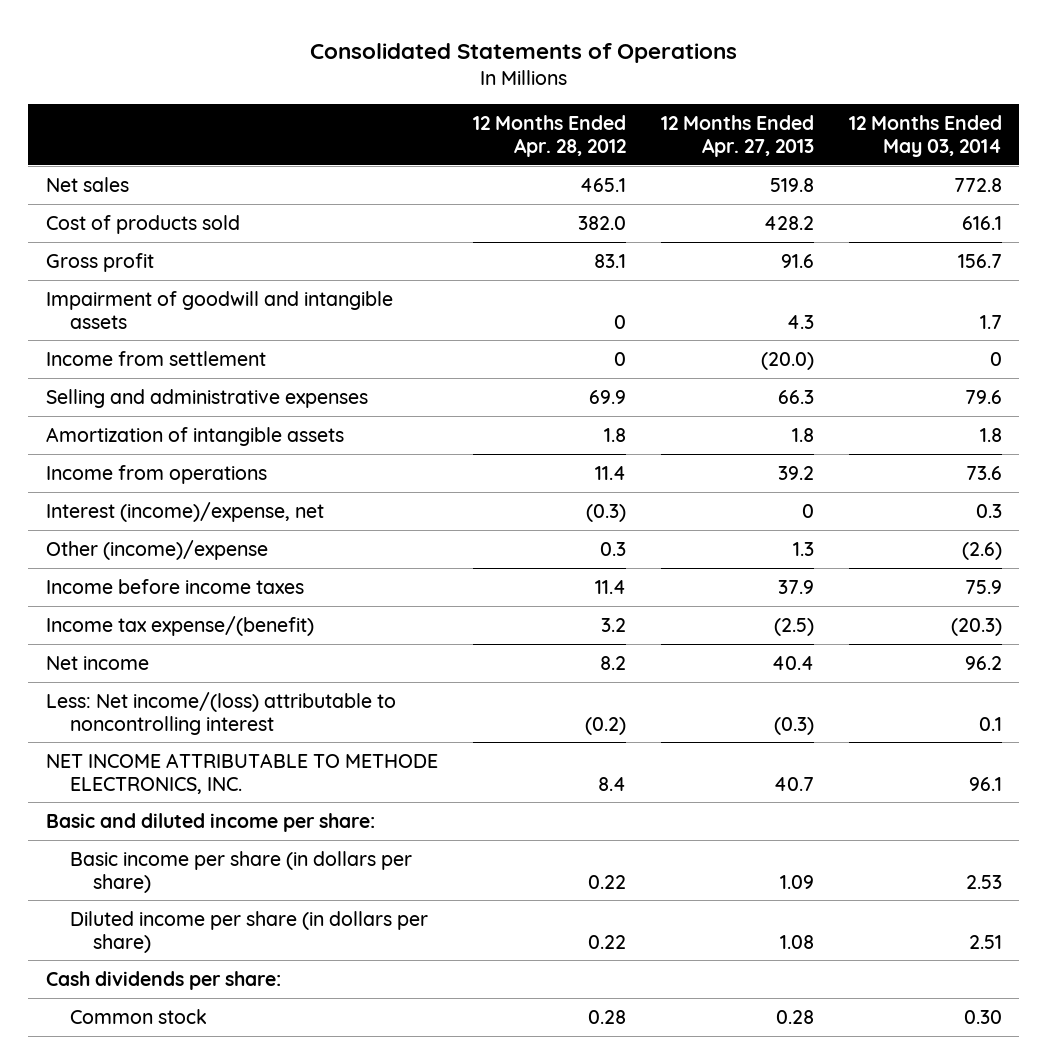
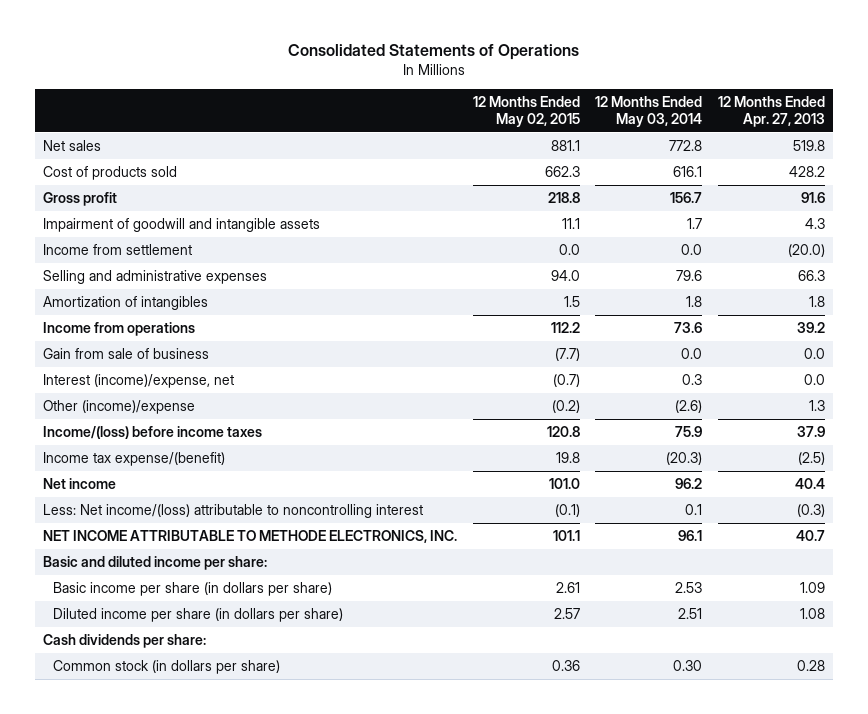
[472,115,626,157] 12 Months Ended Apr. 28, 2012 -> none
none -> [472,96,580,127] 12 Months Ended May 02, 2015
[989,351,1002,366] 0 -> [681,244,703,256] 0.0
[45,426,344,446] Amortization of intangible assets -> [42,296,208,311] Amortization of intangibles
none -> [42,348,209,360] Gain from sale of business
[801,503,814,518] 0 -> [804,374,826,386] 0.0
[45,578,304,594] Income before income taxes -> [42,426,262,440] Income/(loss) before income taxes
[69,1008,207,1024] Common stock -> [52,660,280,675] Common stock (in dollars per share)

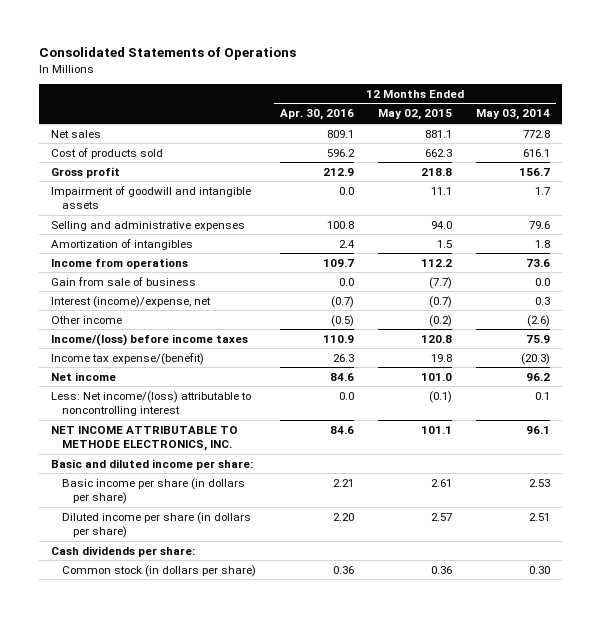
[718,96,826,127] 12 Months Ended Apr. 27, 2013 -> none
none -> [280,109,355,121] Apr. 30, 2016
[42,244,192,256] Income from settlement -> none
[42,400,195,415] Other (income)/expense -> [51,315,123,324] Other income

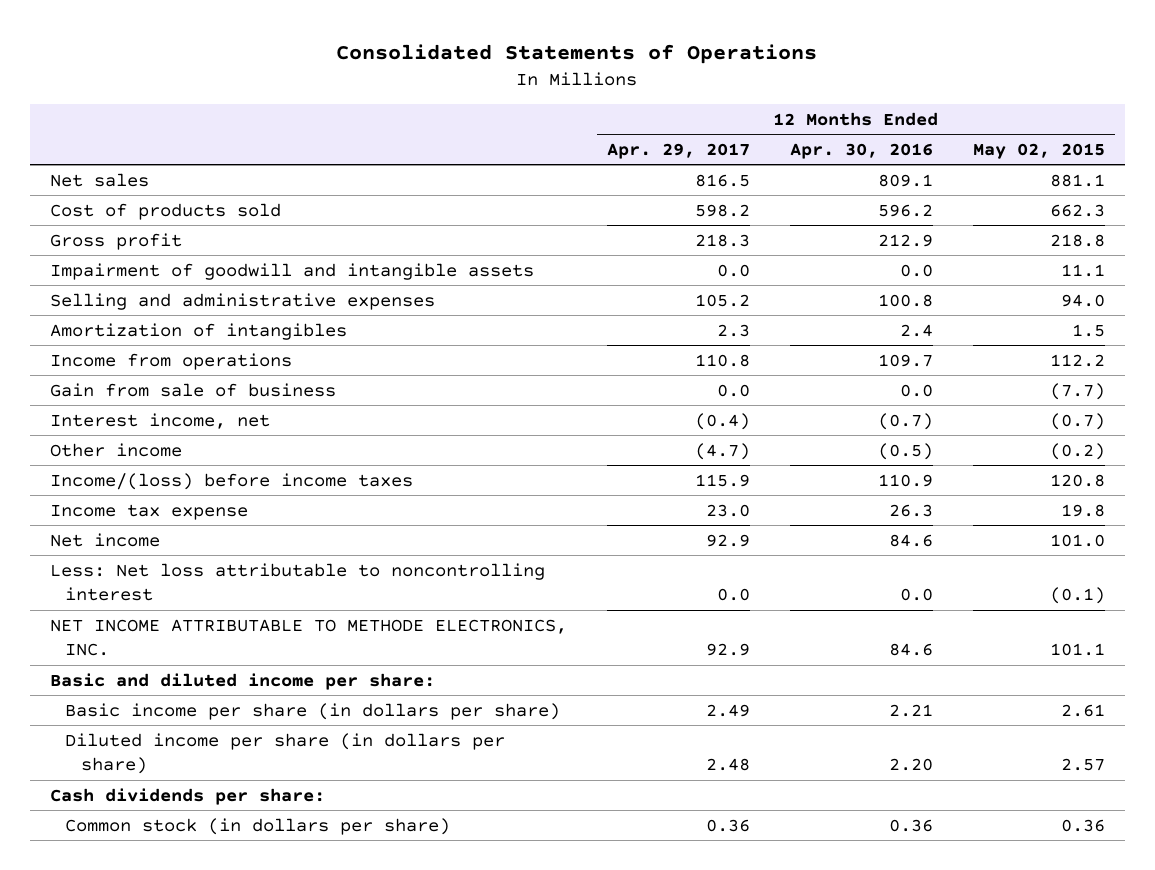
[476,109,551,121] May 03, 2014 -> none
none -> [606,142,750,159] Apr. 29, 2017
[51,295,212,308] Interest (income)/expense, net -> [49,412,270,429] Interest income, net
[51,352,205,365] Income tax expense/(benefit) -> [49,503,248,520] Income tax expense
[51,390,252,417] Less: Net income/(loss) attributable to noncontrolling interest -> [49,562,545,602] Less: Net loss attributable to noncontrolling interest

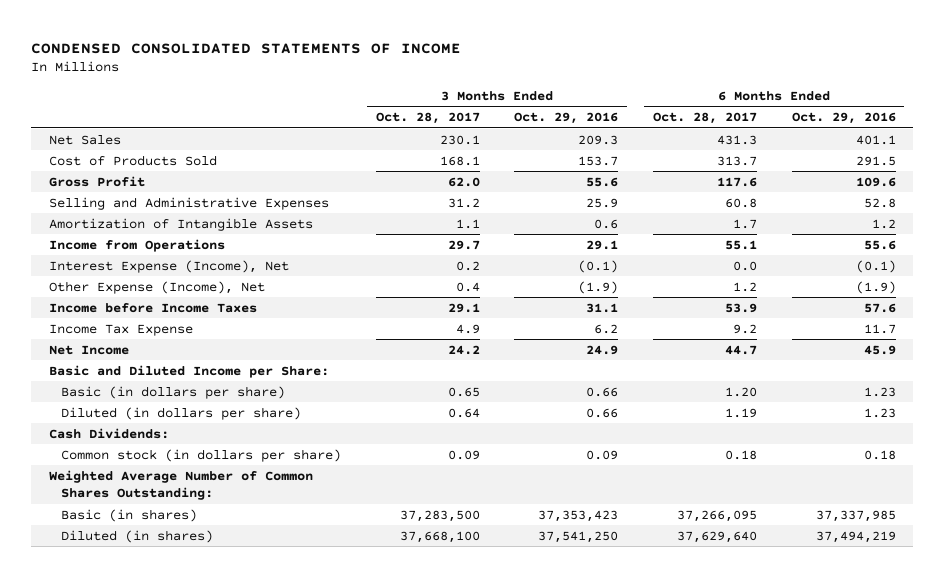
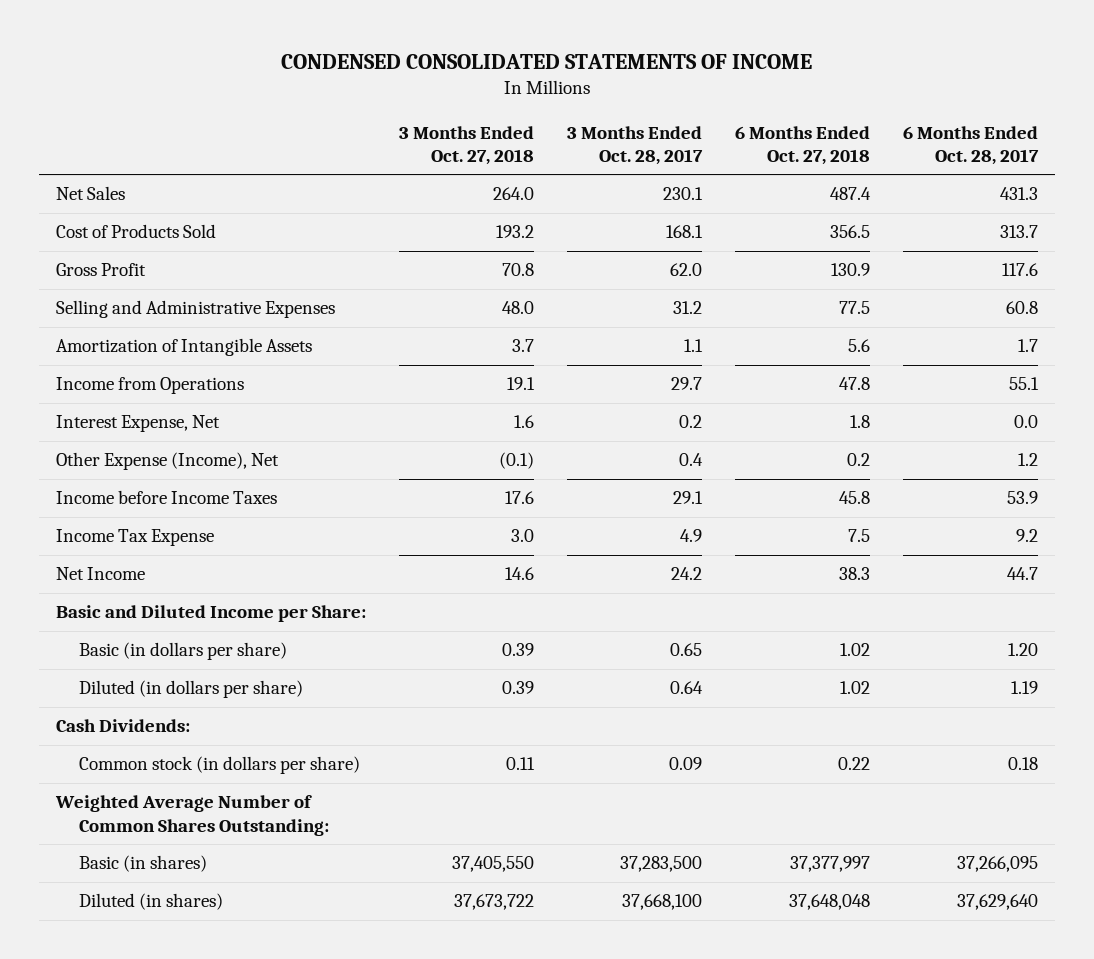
[514,112,619,125] Oct. 29, 2016 -> none
[791,112,896,125] Oct. 29, 2016 -> none
none -> [398,125,534,165] 3 Months Ended Oct. 27, 2018
none -> [734,125,870,165] 6 Months Ended Oct. 27, 2018
[48,259,289,273] Interest Expense (Income), Net -> [55,415,220,433] Interest Expense, Net

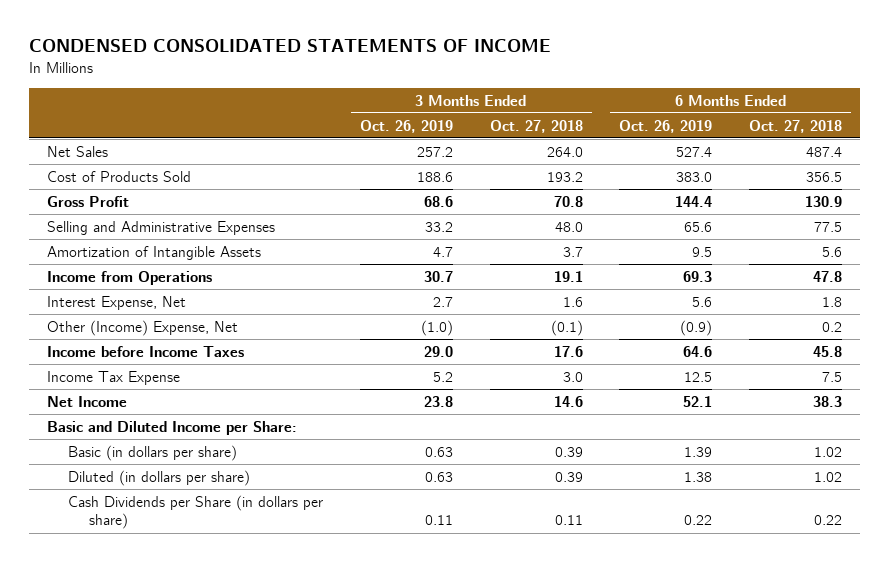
[566,125,703,165] 3 Months Ended Oct. 28, 2017 -> none
[903,125,1040,165] 6 Months Ended Oct. 28, 2017 -> none
none -> [359,119,453,133] Oct. 26, 2019
none -> [619,119,713,133] Oct. 26, 2019
[55,452,279,471] Other Expense (Income), Net -> [47,319,239,336] Other (Income) Expense, Net
[55,719,190,733] Cash Dividends: -> none
[54,795,329,836] Weighted Average Number of Common Shares Outstanding: -> none
[78,855,207,873] Basic (in shares) -> none
[78,893,223,911] Diluted (in shares) -> none
[78,756,360,775] Common stock (in dollars per share) -> [68,494,324,530] Cash Dividends per Share (in dollars per share)

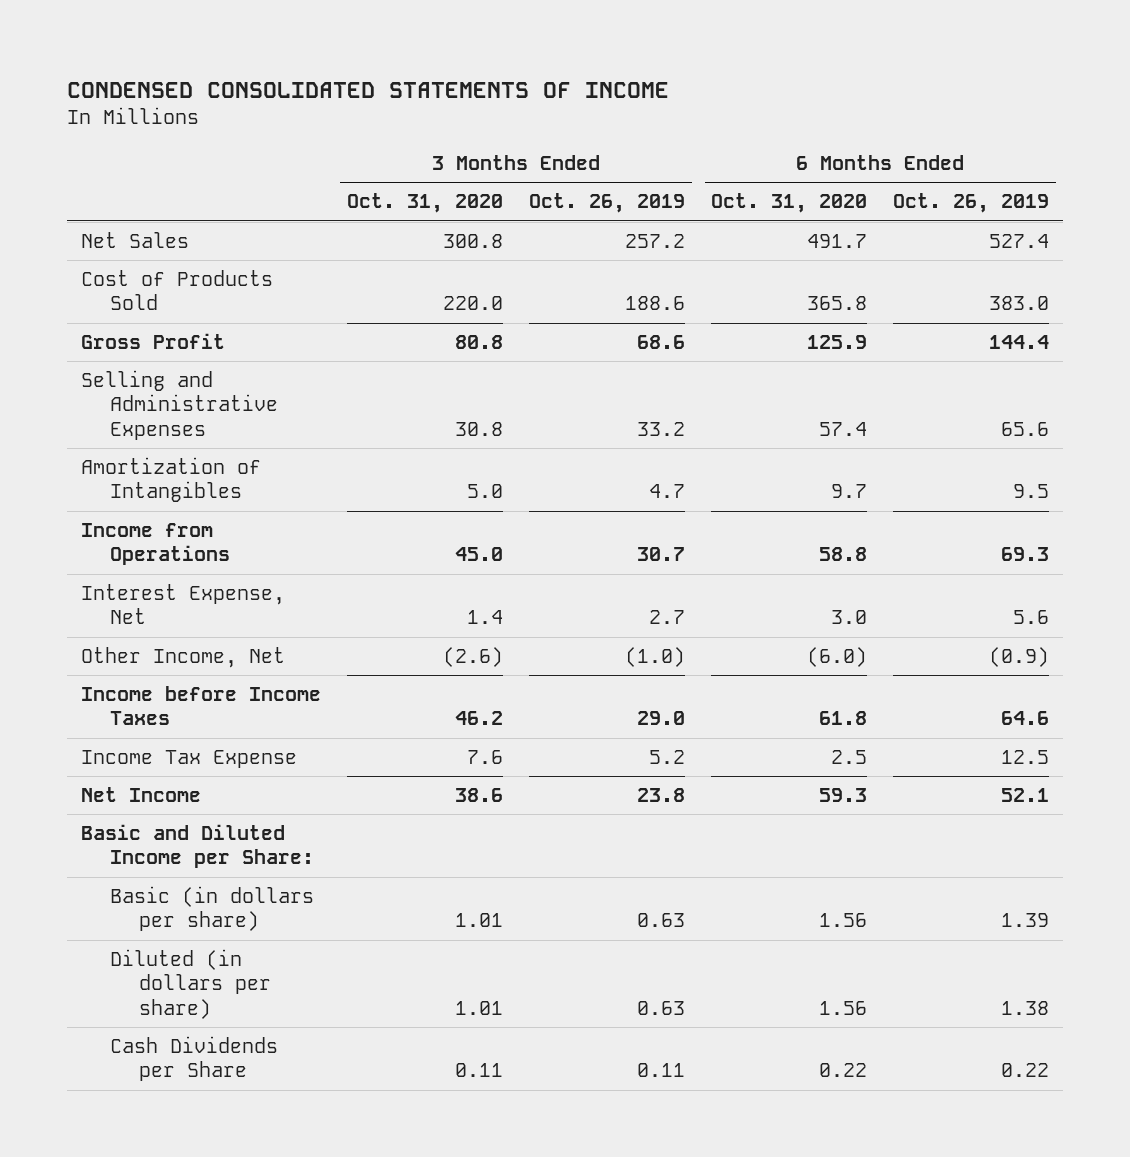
[489,119,583,133] Oct. 27, 2018 -> none
[749,119,843,133] Oct. 27, 2018 -> none
none -> [346,193,503,214] Oct. 31, 2020
none -> [711,193,868,214] Oct. 31, 2020
[47,245,262,260] Amortization of Intangible Assets -> [80,457,261,503] Amortization of Intangibles
[47,319,239,336] Other (Income) Expense, Net -> [80,647,285,669] Other Income, Net
[68,494,324,530] Cash Dividends per Share (in dollars per share) -> [109,1036,278,1082] Cash Dividends per Share

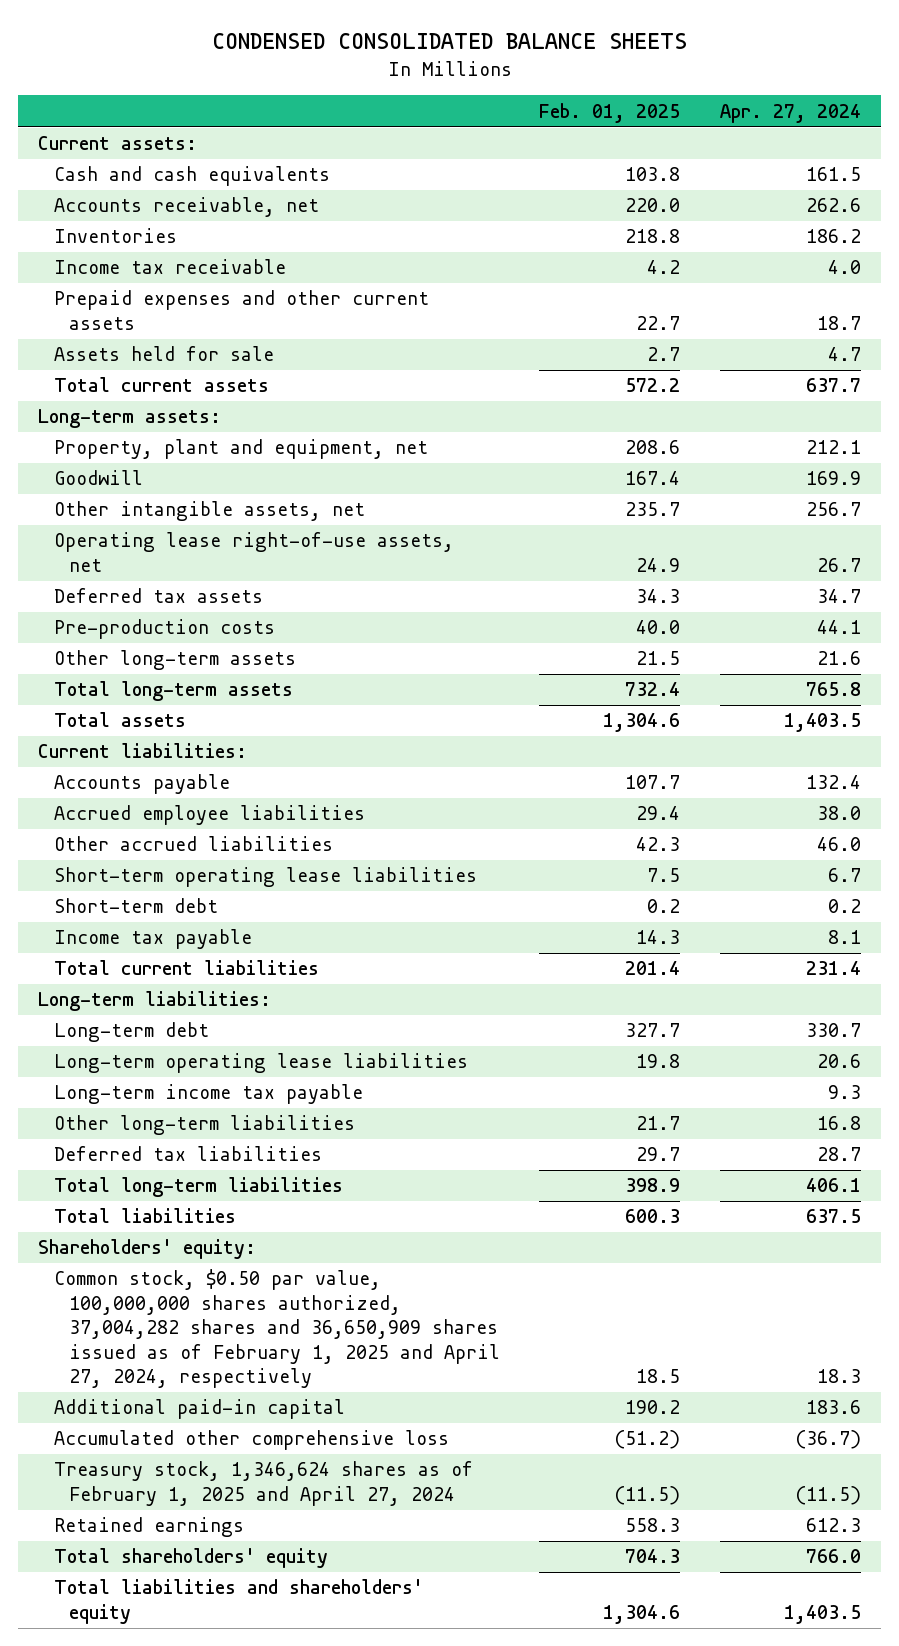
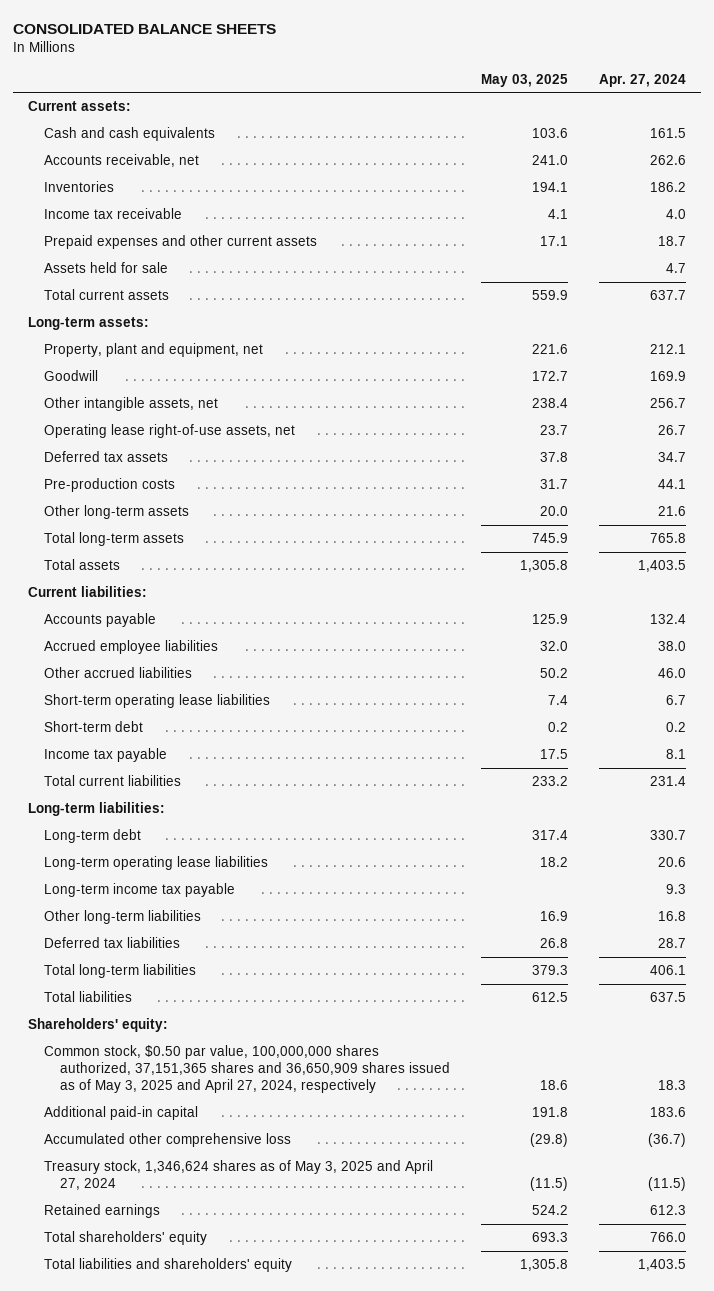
[211,33,687,50] CONDENSED CONSOLIDATED BALANCE SHEETS -> [12,23,276,34] CONSOLIDATED BALANCE SHEETS
[539,102,681,123] Feb. 01, 2025 -> none
none -> [480,73,568,87] May 03, 2025
[53,1269,500,1389] Common stock, $0.50 par value, 100,000,000 shares authorized, 37,004,282 shares and 36,650,909 shares issued as of February 1, 2025 and April 27, 2024, respectively -> [43,1044,450,1094] Common stock, $0.50 par value, 100,000,000 shares authorized, 37,151,365 shares and 36,650,909 shares issued as of May 3, 2025 and April 27, 2024, respectively
[53,1461,473,1506] Treasury stock, 1,346,624 shares as of February 1, 2025 and April 27, 2024 -> [43,1159,433,1191] Treasury stock, 1,346,624 shares as of May 3, 2025 and April 27, 2024

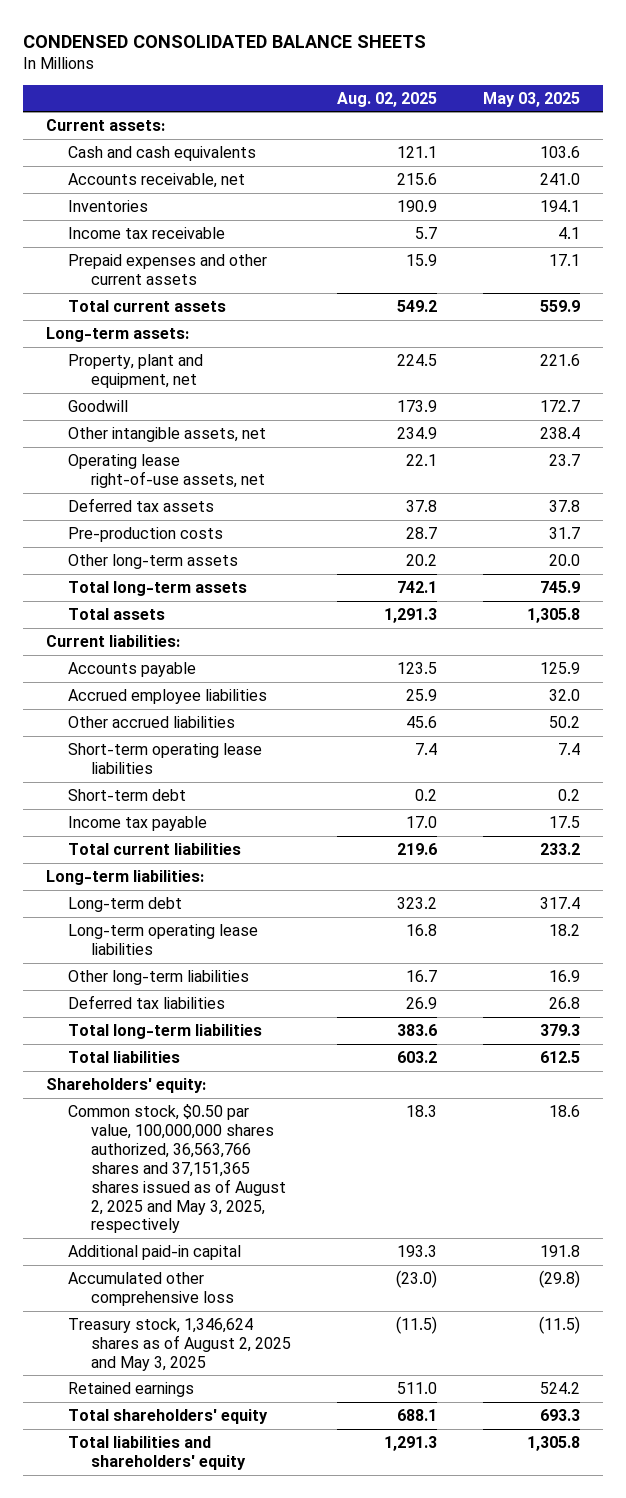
[12,23,276,34] CONSOLIDATED BALANCE SHEETS -> [23,34,427,48] CONDENSED CONSOLIDATED BALANCE SHEETS
[598,73,686,87] Apr. 27, 2024 -> none
none -> [336,91,437,107] Aug. 02, 2025
[43,261,168,273] Assets held for sale -> none
[43,882,235,897] Long-term income tax payable -> none
[43,1044,450,1094] Common stock, $0.50 par value, 100,000,000 shares authorized, 37,151,365 shares and 36,650,909 shares issued as of May 3, 2025 and April 27, 2024, respectively -> [68,1103,286,1234] Common stock, $0.50 par value, 100,000,000 shares authorized, 36,563,766 shares and 37,151,365 shares issued as of August 2, 2025 and May 3, 2025, respectively
[43,1159,433,1191] Treasury stock, 1,346,624 shares as of May 3, 2025 and April 27, 2024 -> [68,1317,291,1371] Treasury stock, 1,346,624 shares as of August 2, 2025 and May 3, 2025

